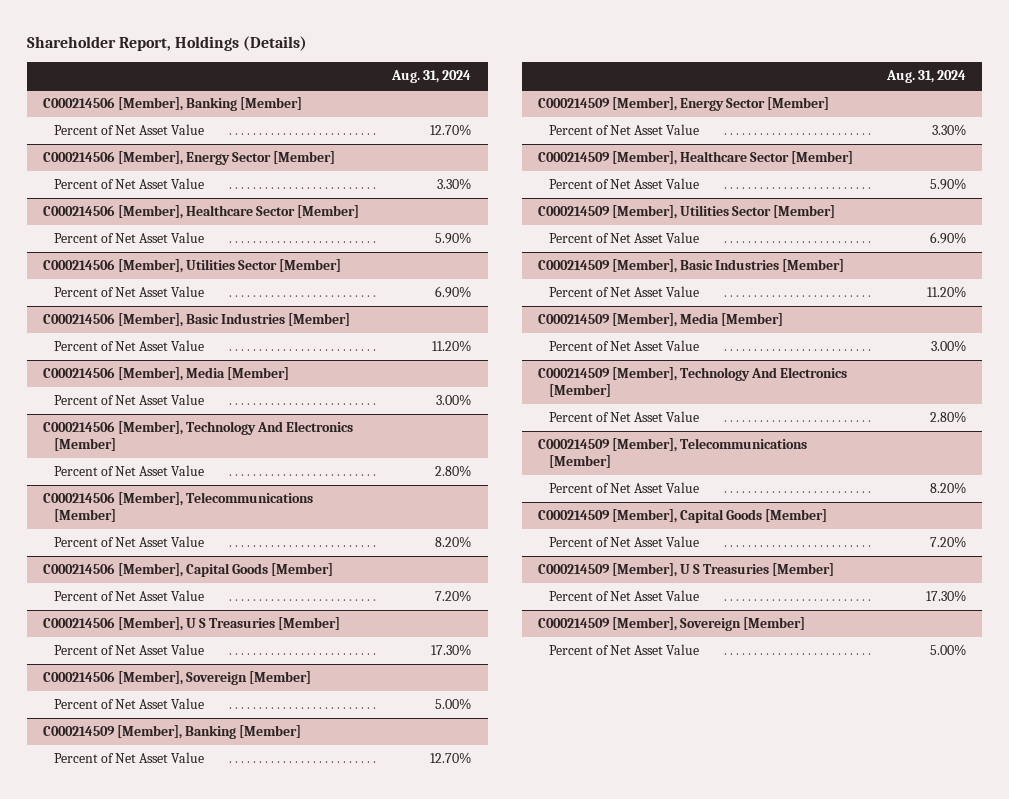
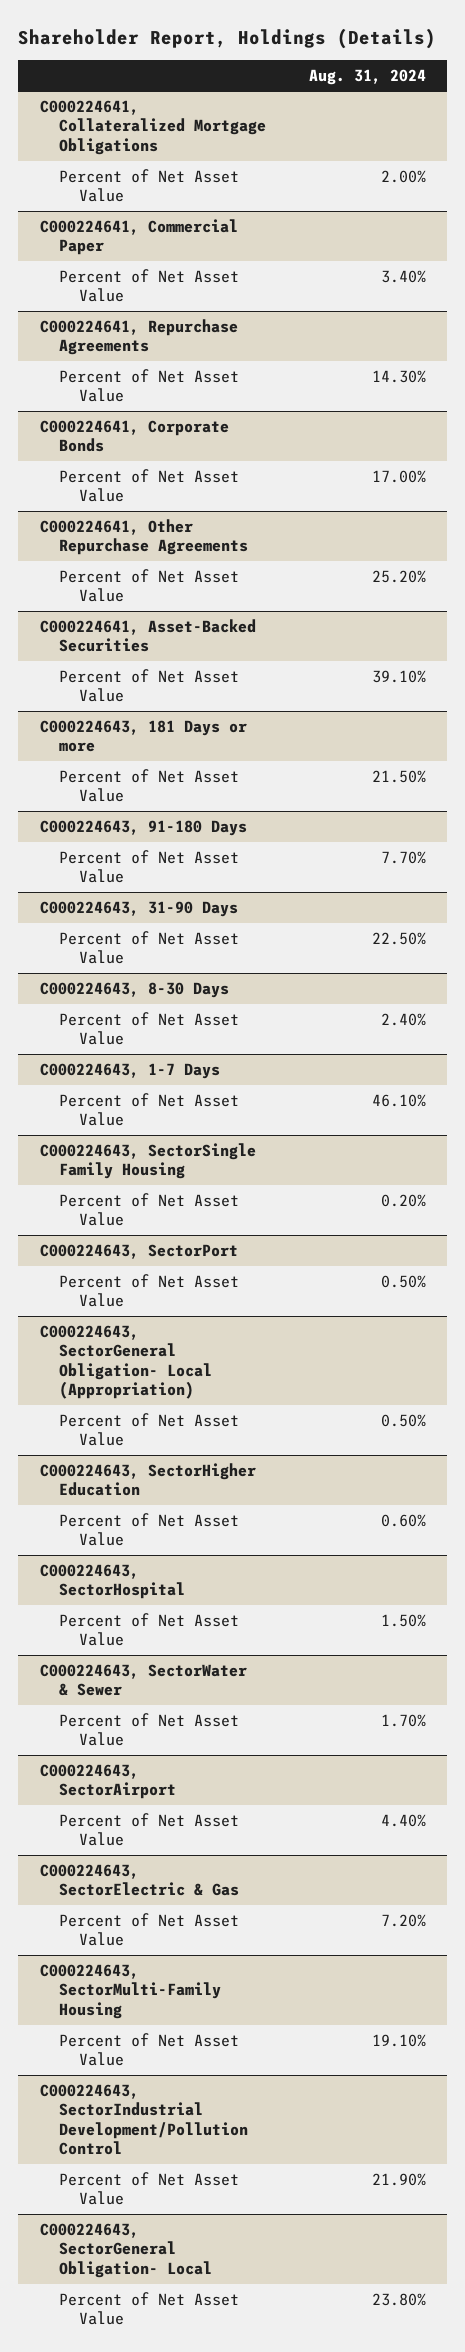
[43,97,303,112] C000214506 [Member], Banking [Member] -> none
[43,151,336,166] C000214506 [Member], Energy Sector [Member] -> none
[43,205,360,220] C000214506 [Member], Healthcare Sector [Member] -> none
[43,259,342,274] C000214506 [Member], Utilities Sector [Member] -> none
[43,313,351,328] C000214506 [Member], Basic Industries [Member] -> none
[43,367,290,382] C000214506 [Member], Media [Member] -> none
[43,421,354,451] C000214506 [Member], Technology And Electronics [Member] -> none
[43,492,314,522] C000214506 [Member], Telecommunications [Member] -> none
[43,563,334,578] C000214506 [Member], Capital Goods [Member] -> none
[43,617,341,632] C000214506 [Member], U S Treasuries [Member] -> none
[43,671,312,686] C000214506 [Member], Sovereign [Member] -> none
[43,725,302,740] C000214509 [Member], Banking [Member] -> none
[538,97,830,112] C000214509 [Member], Energy Sector [Member] -> none
[538,151,854,166] C000214509 [Member], Healthcare Sector [Member] -> none
[538,205,836,220] C000214509 [Member], Utilities Sector [Member] -> none
[538,259,845,274] C000214509 [Member], Basic Industries [Member] -> none
[538,313,784,328] C000214509 [Member], Media [Member] -> none
[538,367,848,397] C000214509 [Member], Technology And Electronics [Member] -> none
[538,438,808,468] C000214509 [Member], Telecommunications [Member] -> none
[549,482,700,494] Percent of Net Asset Value -> none
[538,509,828,524] C000214509 [Member], Capital Goods [Member] -> none
none -> [39,99,267,155] C000224641, Collateralized Mortgage Obligations
[430,124,472,137] 12.70% -> [380,169,426,183] 2.00%
none -> [39,218,238,256] C000224641, Commercial Paper
[437,178,472,191] 3.30% -> [380,269,426,283] 3.40%
none -> [39,318,238,356] C000224641, Repurchase Agreements
[435,232,472,245] 5.90% -> [371,369,426,383] 14.30%
none -> [39,419,229,453] C000224641, Corporate Bonds
[435,286,472,299] 6.90% -> [371,469,426,483] 17.00%
none -> [39,518,249,556] C000224641, Other Repurchase Agreements
[432,340,472,353] 11.20% -> [371,569,426,583] 25.20%
none -> [39,618,256,653] C000224641, Asset-Backed Securities
[436,394,472,407] 3.00% -> [371,669,426,683] 39.10%
none -> [39,719,247,753] C000224643, 181 Days or more
[435,465,472,478] 2.80% -> [371,769,426,783] 21.50%
none -> [39,819,247,836] C000224643, 91-180 Days
[435,536,472,549] 8.20% -> [380,850,426,864] 7.70%
none -> [39,900,238,917] C000224643, 31-90 Days
[435,590,472,603] 7.20% -> [371,931,426,945] 22.50%
none -> [39,981,229,998] C000224643, 8-30 Days
[431,644,472,657] 17.30% -> [380,1012,426,1026] 2.40%
none -> [39,1062,220,1079] C000224643, 1-7 Days
[435,698,472,711] 5.00% -> [371,1093,426,1107] 46.10%
none -> [39,1142,256,1180] C000224643, SectorSingle Family Housing
[430,752,472,765] 12.70% -> [380,1193,426,1207] 0.20%
none -> [39,1243,238,1259] C000224643, SectorPort
[932,124,967,137] 3.30% -> [380,1274,426,1288] 0.50%
none -> [39,1324,213,1400] C000224643, SectorGeneral Obligation- Local (Appropriation)
[930,178,967,191] 5.90% -> [380,1413,426,1427] 0.50%
none -> [39,1462,256,1497] C000224643, SectorHigher Education
[930,232,967,245] 6.90% -> [380,1513,426,1527] 0.60%
none -> [39,1563,186,1600] C000224643, SectorHospital
[927,286,967,299] 11.20% -> [380,1613,426,1627] 1.50%
none -> [39,1663,247,1697] C000224643, SectorWater & Sewer
[931,340,967,353] 3.00% -> [380,1713,426,1727] 1.70%
none -> [39,1763,177,1800] C000224643, SectorAirport
[930,411,967,424] 2.80% -> [380,1813,426,1827] 4.40%
none -> [39,1863,240,1897] C000224643, SectorElectric & Gas
[538,563,835,578] C000214509 [Member], U S Treasuries [Member] -> none
[538,617,806,632] C000214509 [Member], Sovereign [Member] -> none
none -> [39,1963,222,2019] C000224643, SectorMulti-Family Housing
[926,590,967,603] 17.30% -> [371,2033,426,2047] 19.10%
none -> [39,2083,249,2156] C000224643, SectorIndustrial Development/Pollution Control
[930,644,967,657] 5.00% -> [371,2172,426,2186] 21.90%
none -> [39,2222,213,2278] C000224643, SectorGeneral Obligation- Local
none -> [59,2291,240,2326] Percent of Net Asset Value

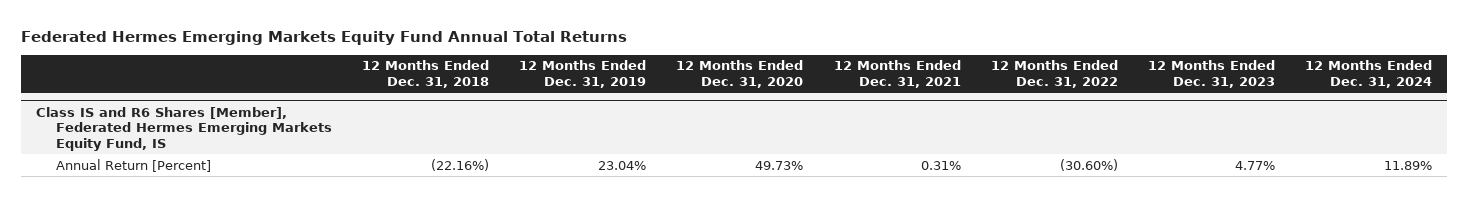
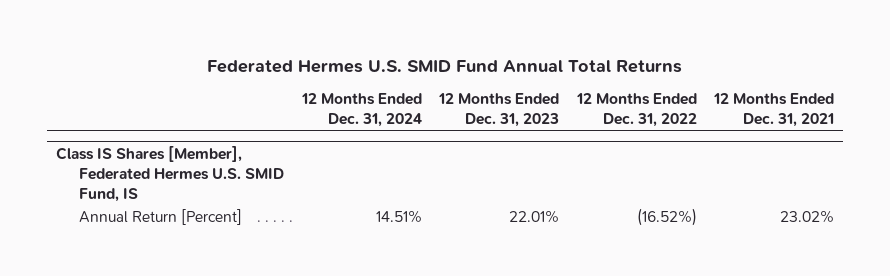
[21,30,628,45] Federated Hermes Emerging Markets Equity Fund Annual Total Returns -> [207,59,683,73] Federated Hermes U.S. SMID Fund Annual Total Returns
[361,60,489,88] 12 Months Ended Dec. 31, 2018 -> none
[519,60,647,88] 12 Months Ended Dec. 31, 2019 -> none
[676,60,804,88] 12 Months Ended Dec. 31, 2020 -> none
[36,106,332,151] Class IS and R6 Shares [Member], Federated Hermes Emerging Markets Equity Fund, IS -> none
none -> [56,146,285,202] Class IS Shares [Member], Federated Hermes U.S. SMID Fund, IS
[920,160,961,170] 0.31% -> [780,210,835,224] 23.02%
[1059,158,1118,171] (30.60%) -> [636,208,697,227] (16.52%)
[1234,160,1275,170] 4.77% -> [509,210,560,224] 22.01%
[1384,160,1433,170] 11.89% -> [375,210,422,224] 14.51%

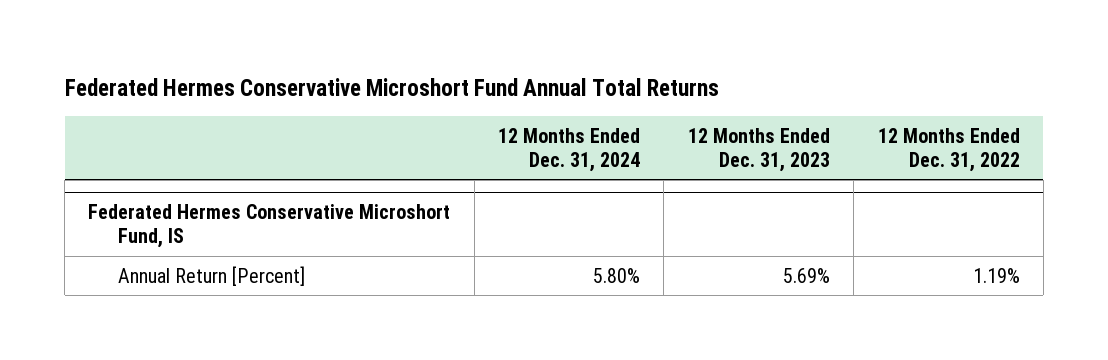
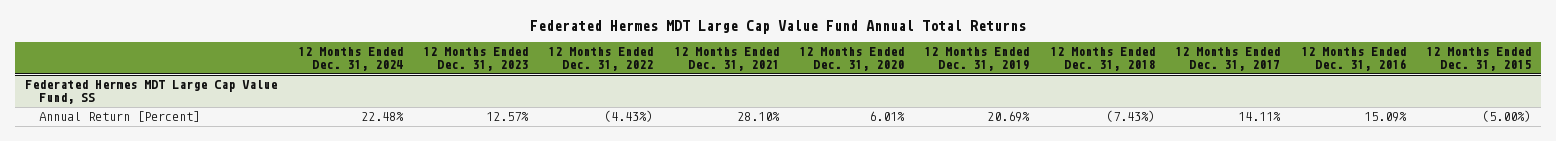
[64,77,719,96] Federated Hermes Conservative Microshort Fund Annual Total Returns -> [530,20,1027,35] Federated Hermes MDT Large Cap Value Fund Annual Total Returns
none -> [673,47,779,72] 12 Months Ended Dec. 31, 2021
none -> [799,47,905,72] 12 Months Ended Dec. 31, 2020
none -> [924,47,1030,72] 12 Months Ended Dec. 31, 2019
none -> [1049,47,1155,72] 12 Months Ended Dec. 31, 2018
none -> [1175,47,1281,72] 12 Months Ended Dec. 31, 2017
none -> [1300,47,1406,72] 12 Months Ended Dec. 31, 2016
none -> [1425,47,1531,72] 12 Months Ended Dec. 31, 2015
[88,203,451,249] Federated Hermes Conservative Microshort Fund, IS -> none
none -> [25,80,278,105] Federated Hermes MDT Large Cap Value Fund, SS
[593,267,641,283] 5.80% -> [360,112,404,122] 22.48%
[782,267,830,283] 5.69% -> [485,112,529,122] 12.57%
[972,267,1020,283] 1.19% -> [604,110,654,123] (4.43%)

